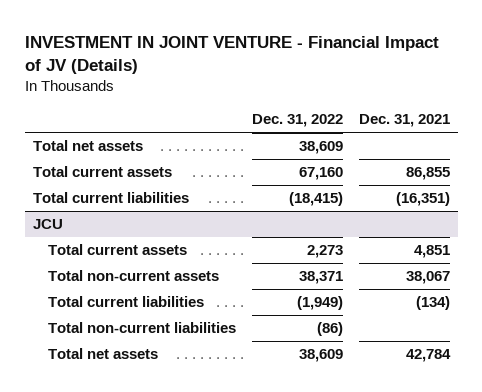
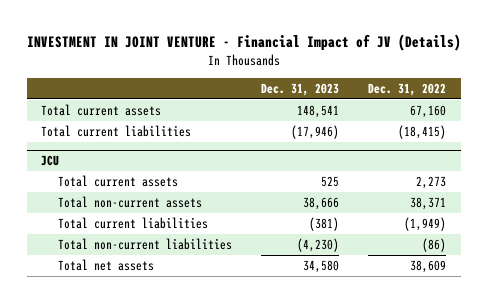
[358,114,450,128] Dec. 31, 2021 -> none
none -> [260,82,339,96] Dec. 31, 2023
[32,140,143,152] Total net assets -> none

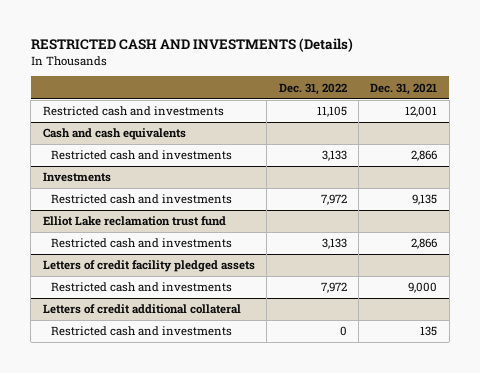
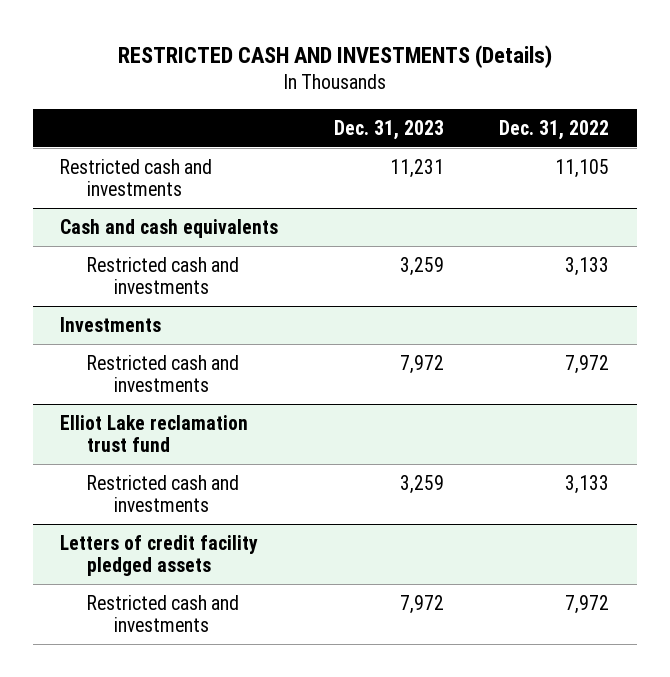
[370,82,438,95] Dec. 31, 2021 -> none
none -> [333,119,444,140] Dec. 31, 2023
[42,304,241,315] Letters of credit additional collateral -> none
[51,326,233,337] Restricted cash and investments -> none

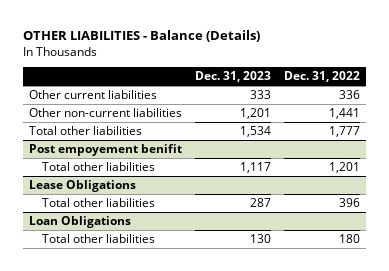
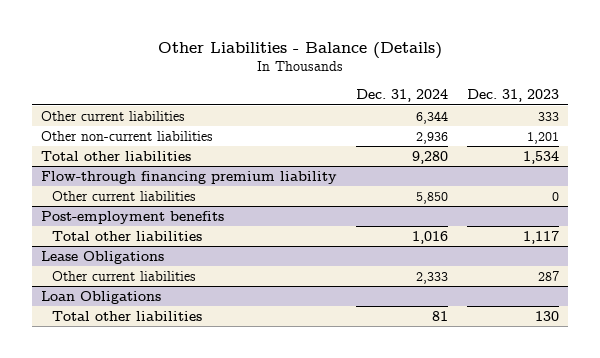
[22,30,260,43] OTHER LIABILITIES - Balance (Details) -> [158,41,443,59] Other Liabilities - Balance (Details)
[283,71,360,83] Dec. 31, 2022 -> none
none -> [356,89,449,103] Dec. 31, 2024
[29,143,183,156] Post empoyement benifit -> none
none -> [41,170,338,184] Flow-through financing premium liability
none -> [51,190,196,201] Other current liabilities
none -> [41,210,225,224] Post-employment benefits
[41,197,155,207] Total other liabilities -> [51,270,196,281] Other current liabilities

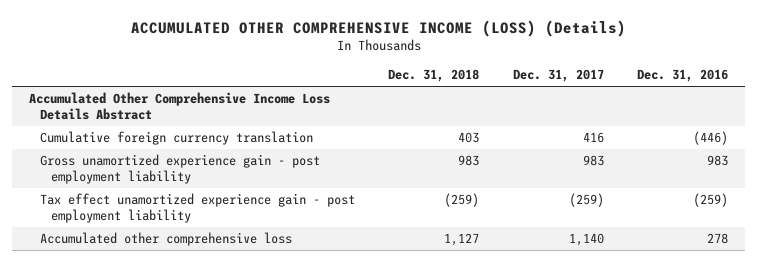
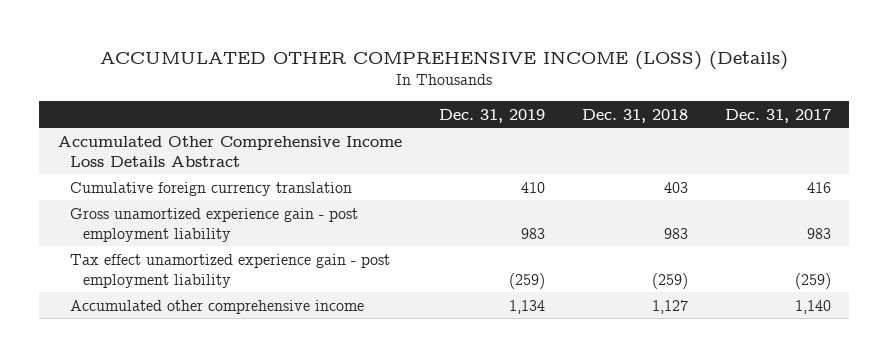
[636,69,728,83] Dec. 31, 2016 -> none
none -> [438,108,545,123] Dec. 31, 2019
[40,231,293,246] Accumulated other comprehensive loss -> [70,299,365,314] Accumulated other comprehensive income

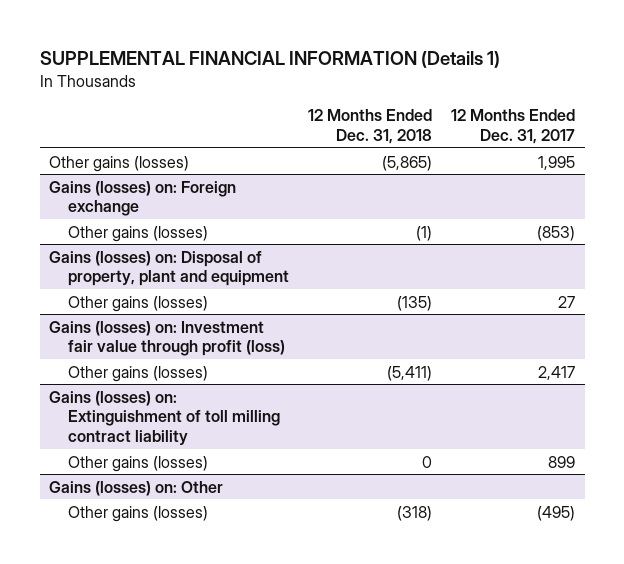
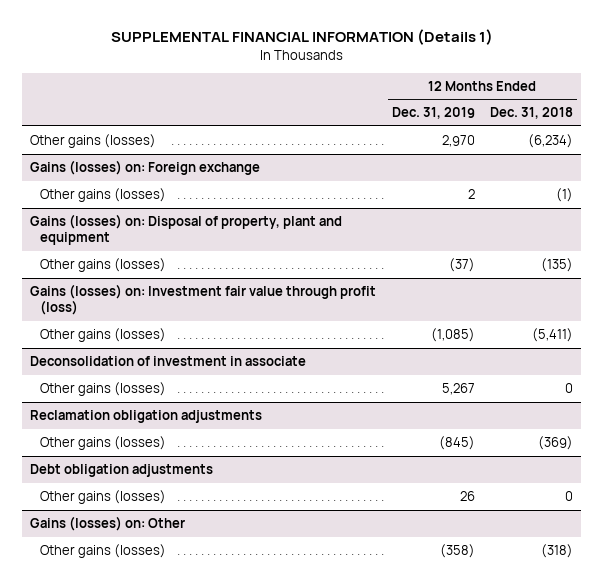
[451,109,576,145] 12 Months Ended Dec. 31, 2017 -> none
none -> [391,107,475,120] Dec. 31, 2019
[381,155,432,171] (5,865) -> [528,134,574,149] (6,234)
[49,390,280,445] Gains (losses) on: Extinguishment of toll milling contract liability -> none
none -> [29,356,306,367] Deconsolidation of investment in associate
none -> [29,410,262,424] Reclamation obligation adjustments
none -> [39,436,166,451] Other gains (losses)
none -> [29,464,213,478] Debt obligation adjustments
none -> [39,490,166,505] Other gains (losses)

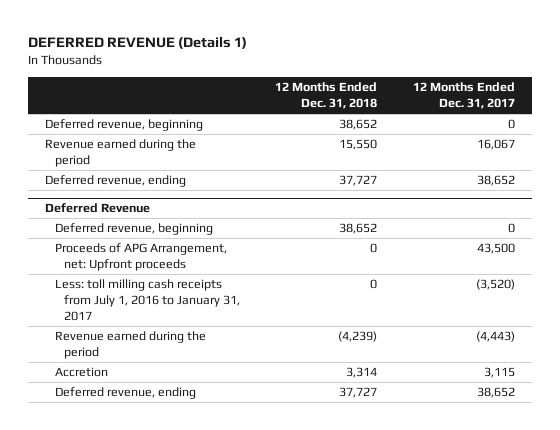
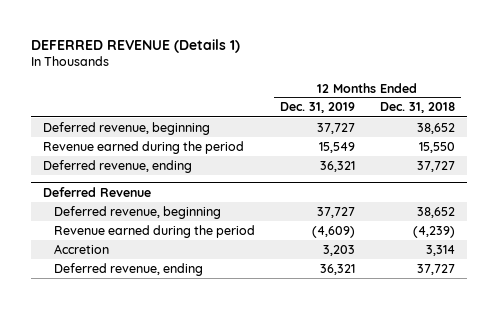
[412,82,515,110] 12 Months Ended Dec. 31, 2017 -> none
none -> [279,102,355,114] Dec. 31, 2019
[54,243,227,272] Proceeds of APG Arrangement, net: Upfront proceeds -> none
[54,279,240,322] Less: toll milling cash receipts from July 1, 2016 to January 31, 2017 -> none

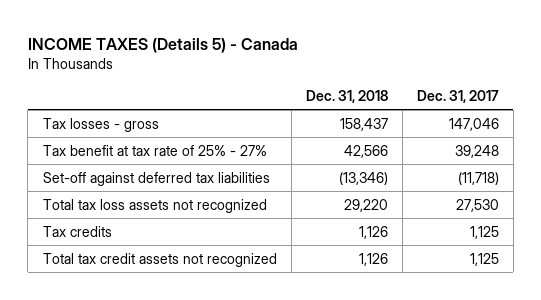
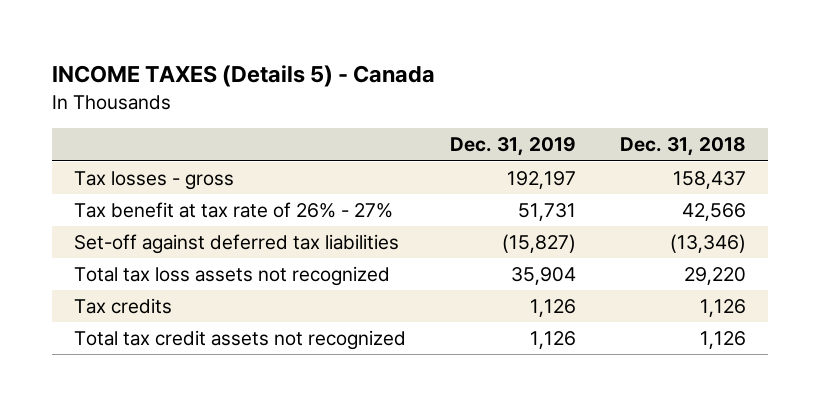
[416,90,499,104] Dec. 31, 2017 -> none
none -> [449,137,576,157] Dec. 31, 2019
[42,144,267,156] Tax benefit at tax rate of 25% - 27% -> [73,202,393,219] Tax benefit at tax rate of 26% - 27%

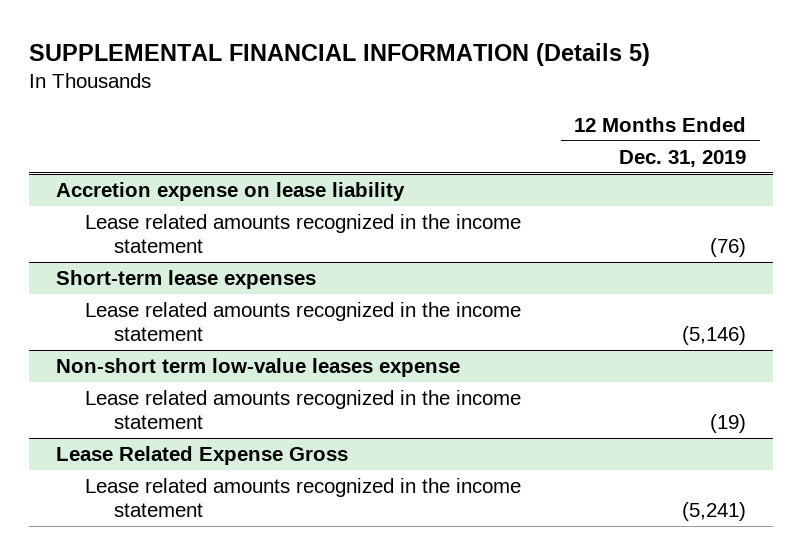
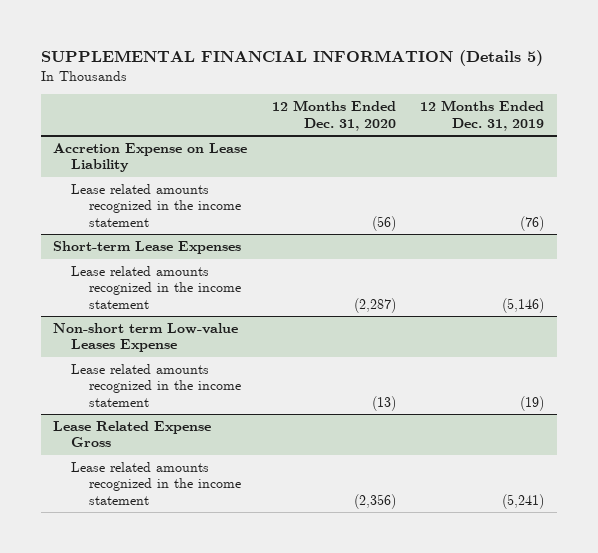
none -> [271,100,396,131] 12 Months Ended Dec. 31, 2020
[56,182,406,202] Accretion expense on lease liability -> [53,142,248,173] Accretion Expense on Lease Liability
[56,270,317,290] Short-term lease expenses -> [53,240,242,254] Short-term Lease Expenses
[56,358,461,378] Non-short term low-value leases expense -> [53,322,239,353] Non-short term Low-value Leases Expense

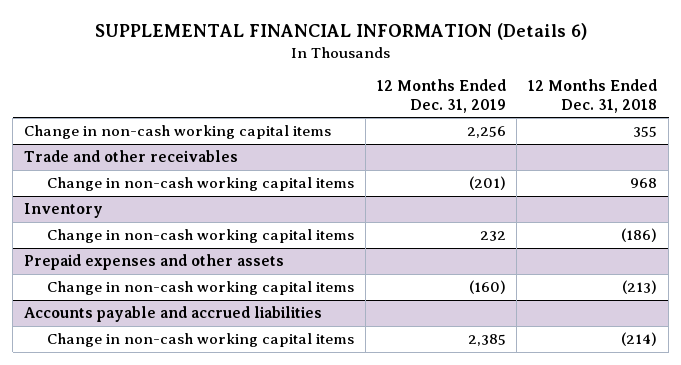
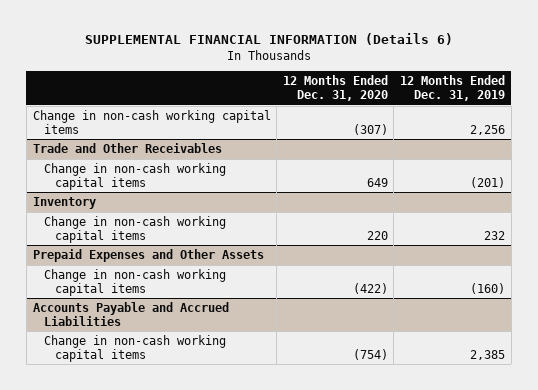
[528,79,658,113] 12 Months Ended Dec. 31, 2018 -> none
none -> [282,75,388,102] 12 Months Ended Dec. 31, 2020
[24,150,239,163] Trade and other receivables -> [32,143,222,154] Trade and Other Receivables
[24,254,285,271] Prepaid expenses and other assets -> [32,249,264,263] Prepaid Expenses and Other Assets
[24,306,323,323] Accounts payable and accrued liabilities -> [32,302,229,326] Accounts Payable and Accrued Liabilities

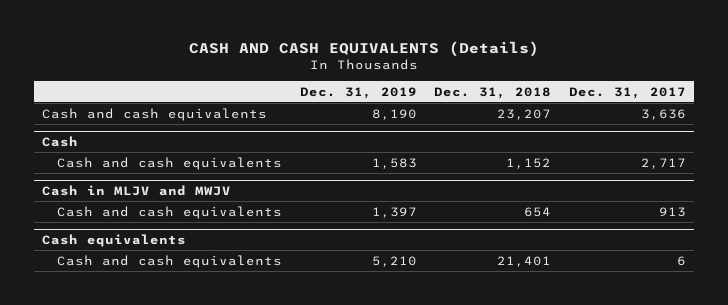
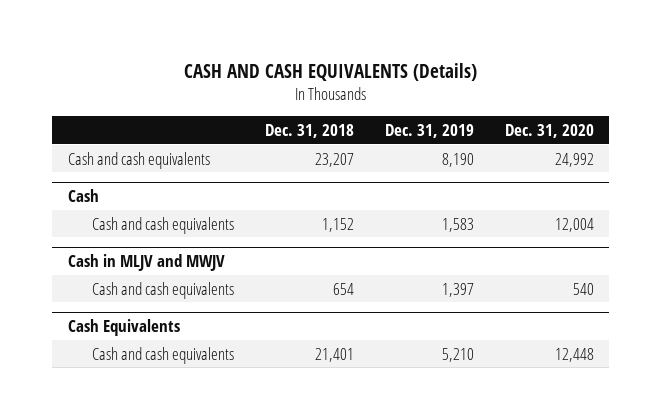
[568,86,686,99] Dec. 31, 2017 -> none
none -> [504,123,594,138] Dec. 31, 2020
[42,233,187,247] Cash equivalents -> [67,318,180,336] Cash Equivalents

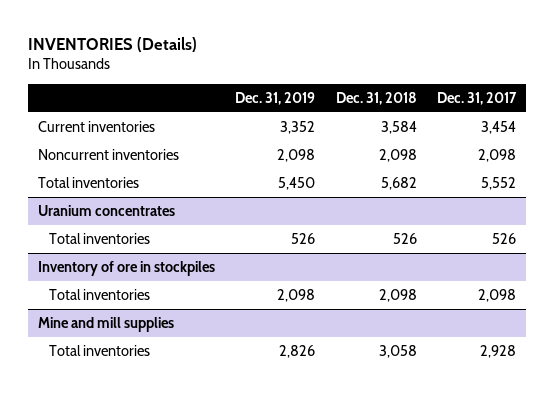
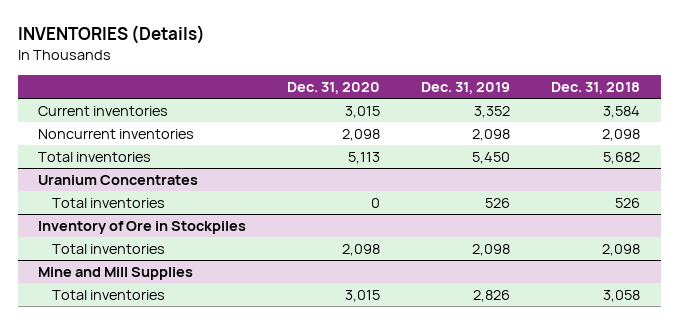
[437,91,518,105] Dec. 31, 2017 -> none
none -> [287,81,381,94] Dec. 31, 2020
[38,205,176,217] Uranium concentrates -> [38,175,199,186] Uranium Concentrates
[38,261,216,277] Inventory of ore in stockpiles -> [38,221,247,235] Inventory of Ore in Stockpiles
[38,317,175,333] Mine and mill supplies -> [38,267,194,281] Mine and Mill Supplies

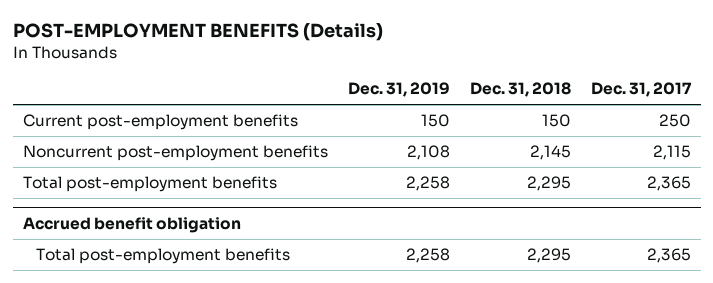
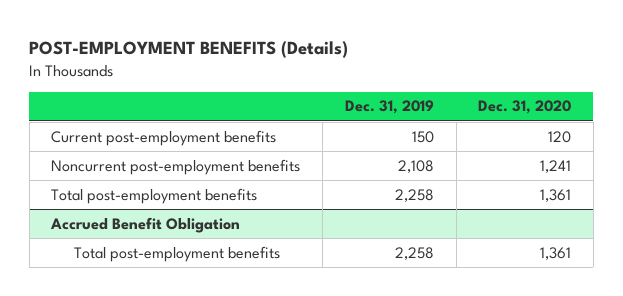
[469,82,571,98] Dec. 31, 2018 -> none
[590,82,692,98] Dec. 31, 2017 -> none
none -> [478,100,572,115] Dec. 31, 2020
[22,217,241,234] Accrued benefit obligation -> [50,216,241,233] Accrued Benefit Obligation

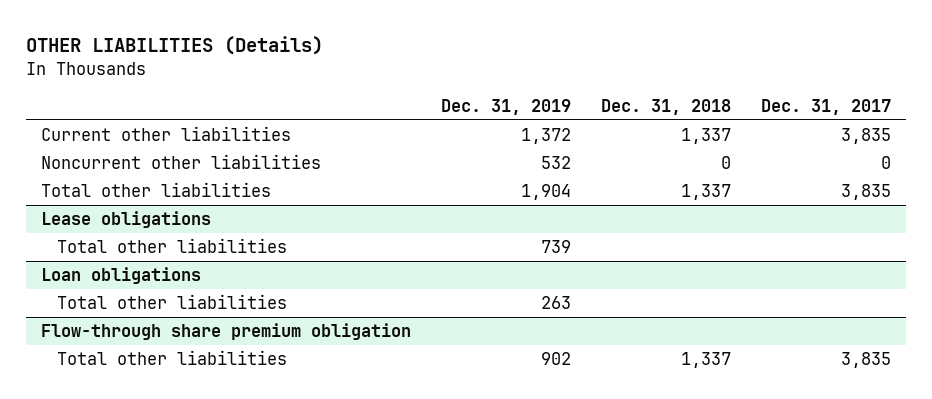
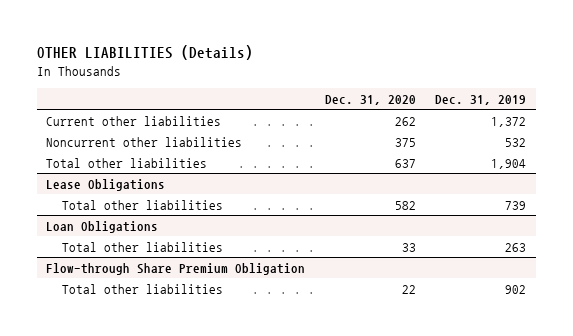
[601,98,732,115] Dec. 31, 2018 -> none
[761,98,892,115] Dec. 31, 2017 -> none
none -> [324,95,416,106] Dec. 31, 2020
[41,211,212,229] Lease obligations -> [46,178,166,191] Lease Obligations
[41,267,202,285] Loan obligations -> [46,220,159,233] Loan Obligations
[41,323,412,341] Flow-through share premium obligation -> [46,262,306,275] Flow-through Share Premium Obligation

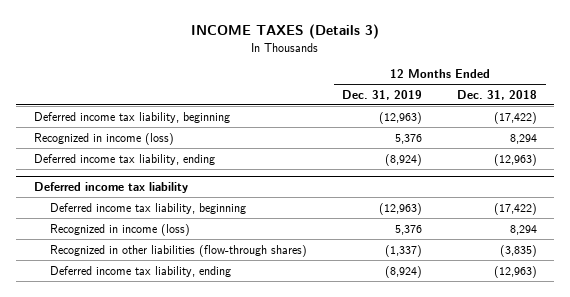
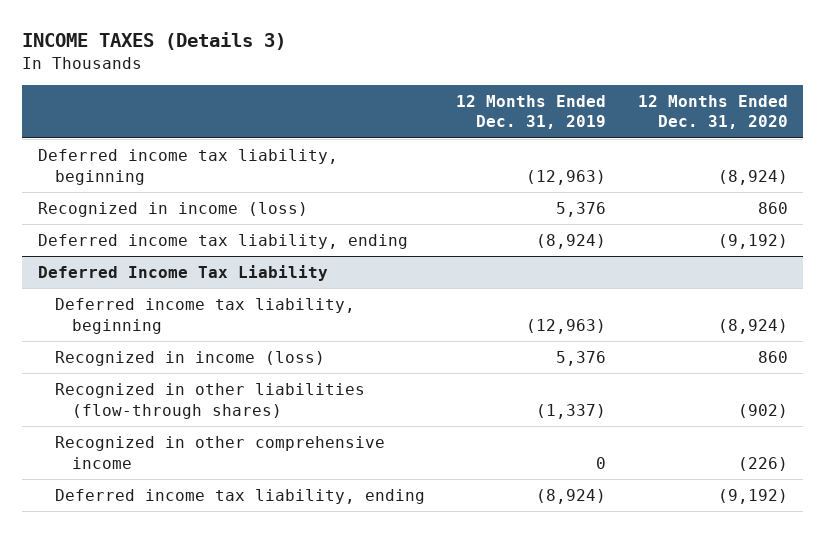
[456,89,537,100] Dec. 31, 2018 -> none
none -> [637,94,788,130] 12 Months Ended Dec. 31, 2020
[33,181,188,193] Deferred income tax liability -> [37,264,328,281] Deferred Income Tax Liability
none -> [54,435,385,469] Recognized in other comprehensive income

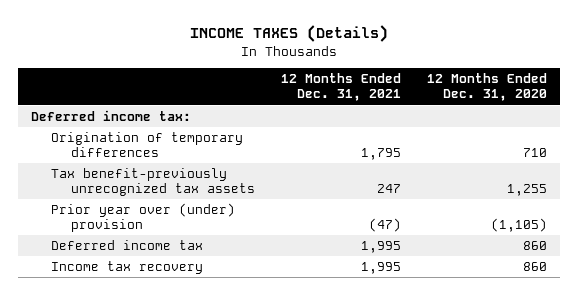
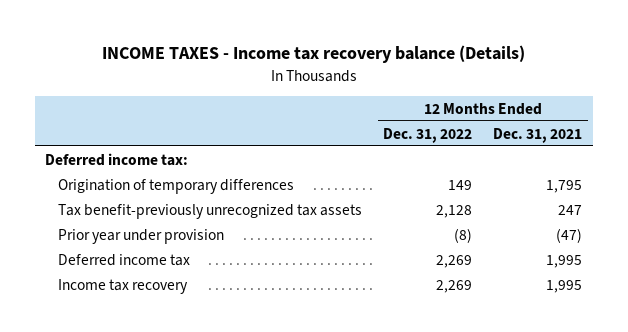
[189,25,388,43] INCOME TAXES (Details) -> [101,45,525,64] INCOME TAXES - Income tax recovery balance (Details)
[426,73,547,102] 12 Months Ended Dec. 31, 2020 -> none
none -> [383,127,473,143] Dec. 31, 2022
[51,202,236,233] Prior year over (under) provision -> [58,228,225,244] Prior year under provision

